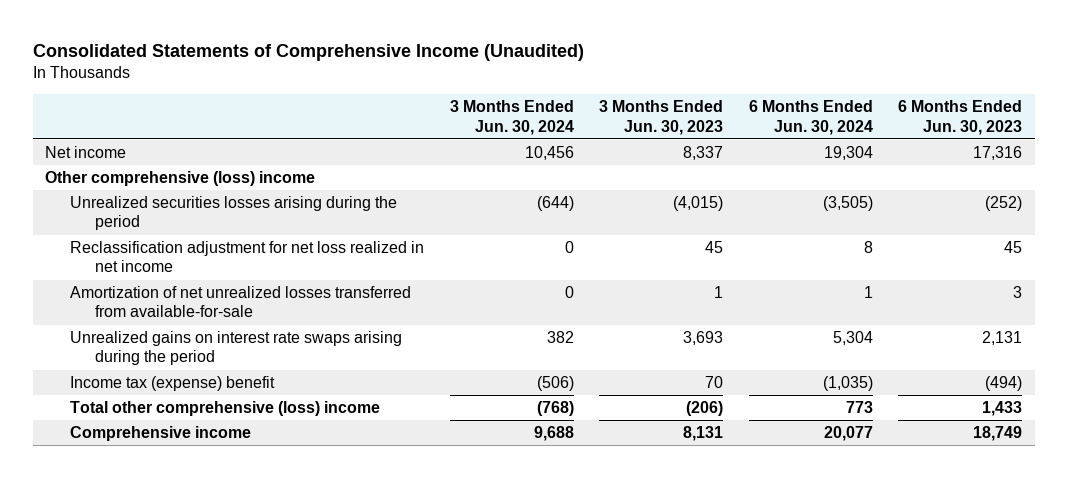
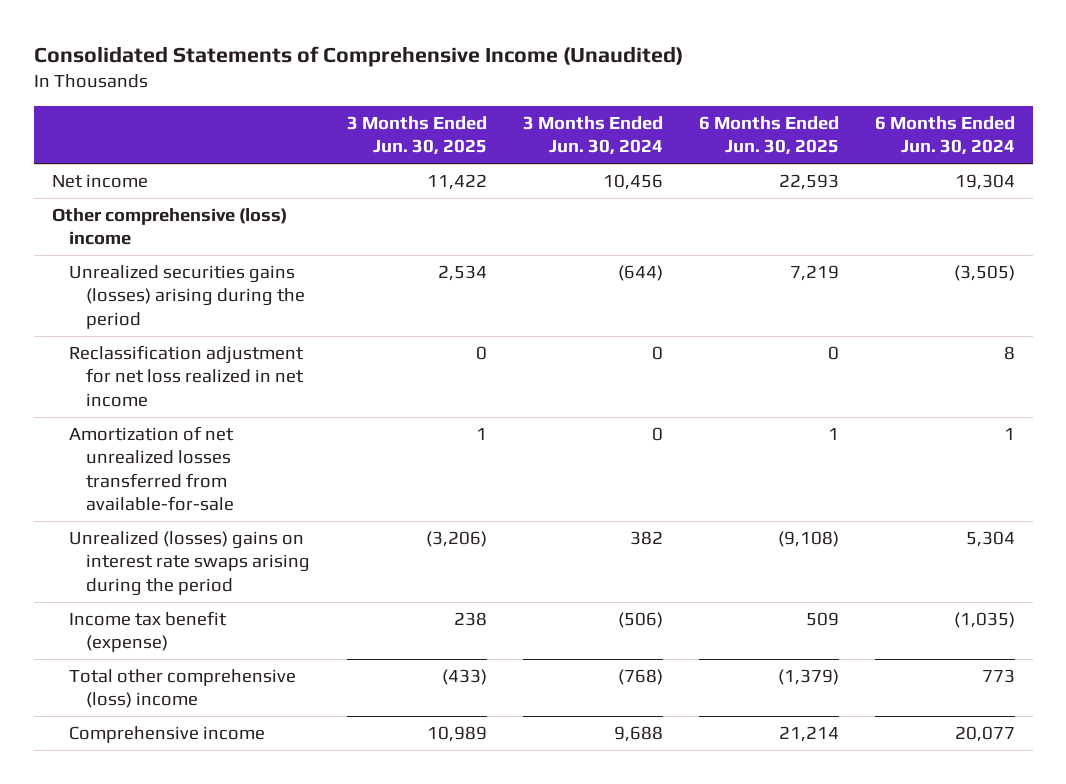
[599,100,724,135] 3 Months Ended Jun. 30, 2023 -> none
[898,100,1023,135] 6 Months Ended Jun. 30, 2023 -> none
none -> [346,115,487,156] 3 Months Ended Jun. 30, 2025
none -> [698,115,839,156] 6 Months Ended Jun. 30, 2025
[70,196,398,231] Unrealized securities losses arising during the period -> [69,264,306,329] Unrealized securities gains (losses) arising during the period
[70,331,403,366] Unrealized gains on interest rate swaps arising during the period -> [69,530,311,596] Unrealized (losses) gains on interest rate swaps arising during the period
[70,376,276,392] Income tax (expense) benefit -> [69,610,228,653] Income tax benefit (expense)

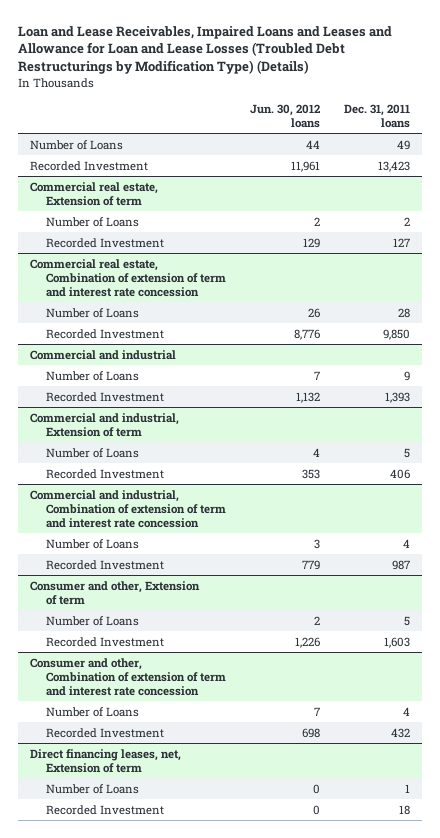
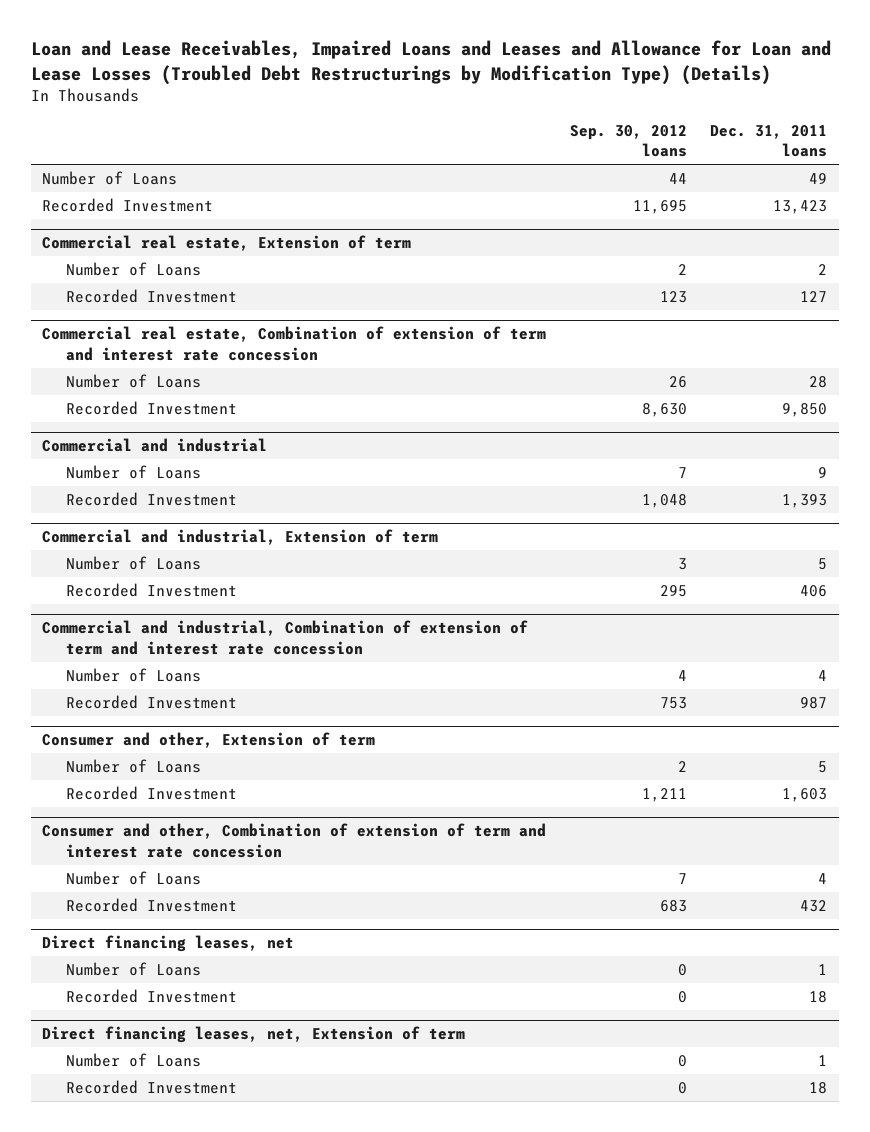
[249,103,320,129] Jun. 30, 2012 loans -> none
none -> [569,124,687,158] Sep. 30, 2012 loans
none -> [42,935,295,953] Direct financing leases, net
none -> [66,962,202,977] Number of Loans
none -> [66,989,238,1004] Recorded Investment

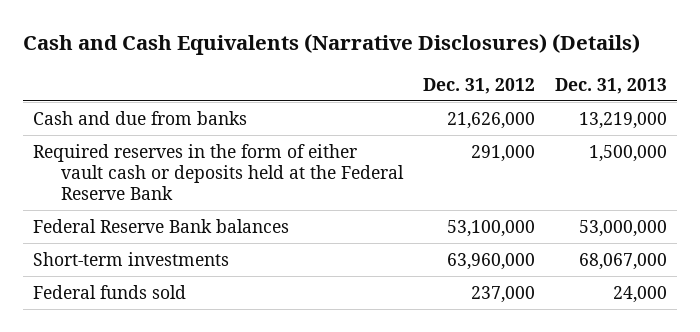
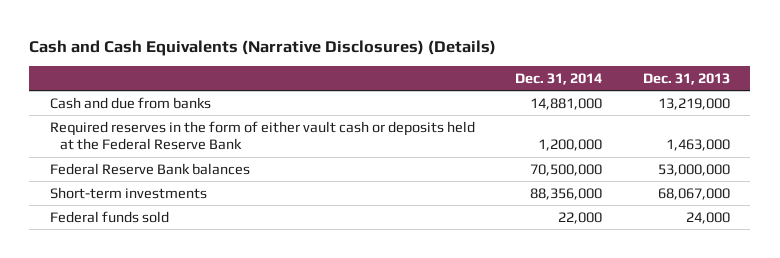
[422,77,535,94] Dec. 31, 2012 -> none
none -> [515,72,603,85] Dec. 31, 2014
[588,144,667,162] 1,500,000 -> [666,139,731,152] 1,463,000

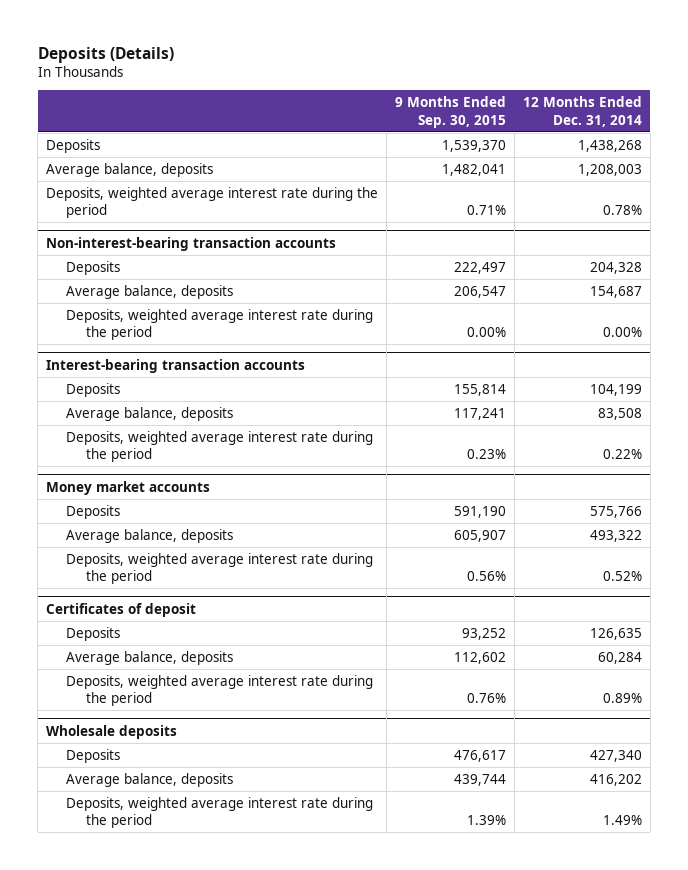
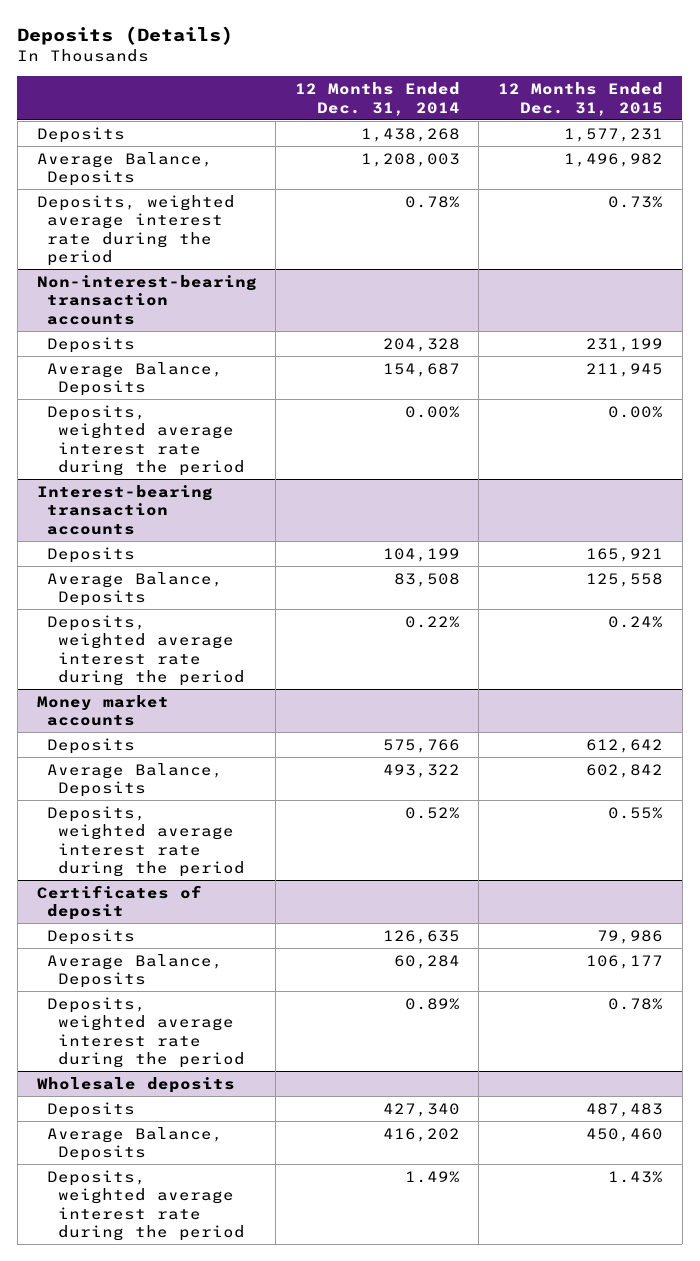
[395,96,507,128] 9 Months Ended Sep. 30, 2015 -> none
none -> [498,81,664,116] 12 Months Ended Dec. 31, 2015
[46,162,214,177] Average balance, deposits -> [36,151,213,187] Average Balance, Deposits
[66,284,234,299] Average balance, deposits -> [47,361,224,397] Average Balance, Deposits
[66,406,234,421] Average balance, deposits -> [47,571,224,607] Average Balance, Deposits
[66,528,234,543] Average balance, deposits -> [47,762,224,798] Average Balance, Deposits
[66,650,234,665] Average balance, deposits -> [47,953,224,989] Average Balance, Deposits
[66,772,234,787] Average balance, deposits -> [47,1126,224,1162] Average Balance, Deposits

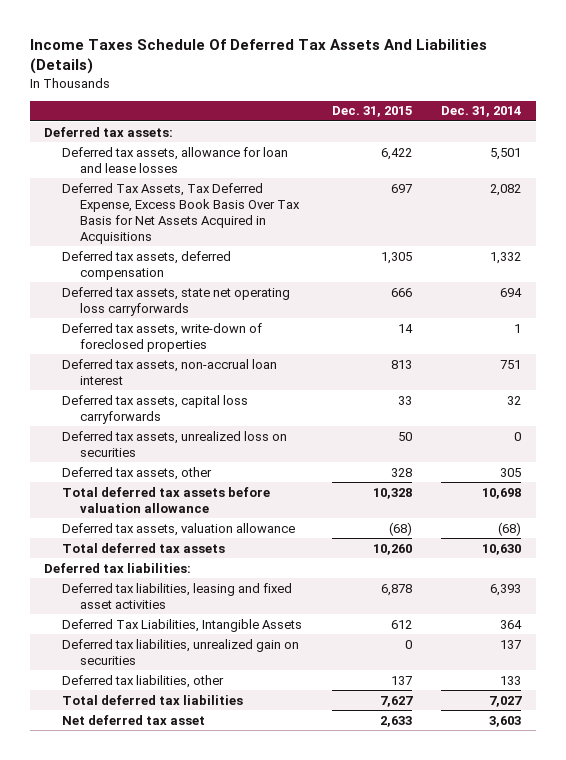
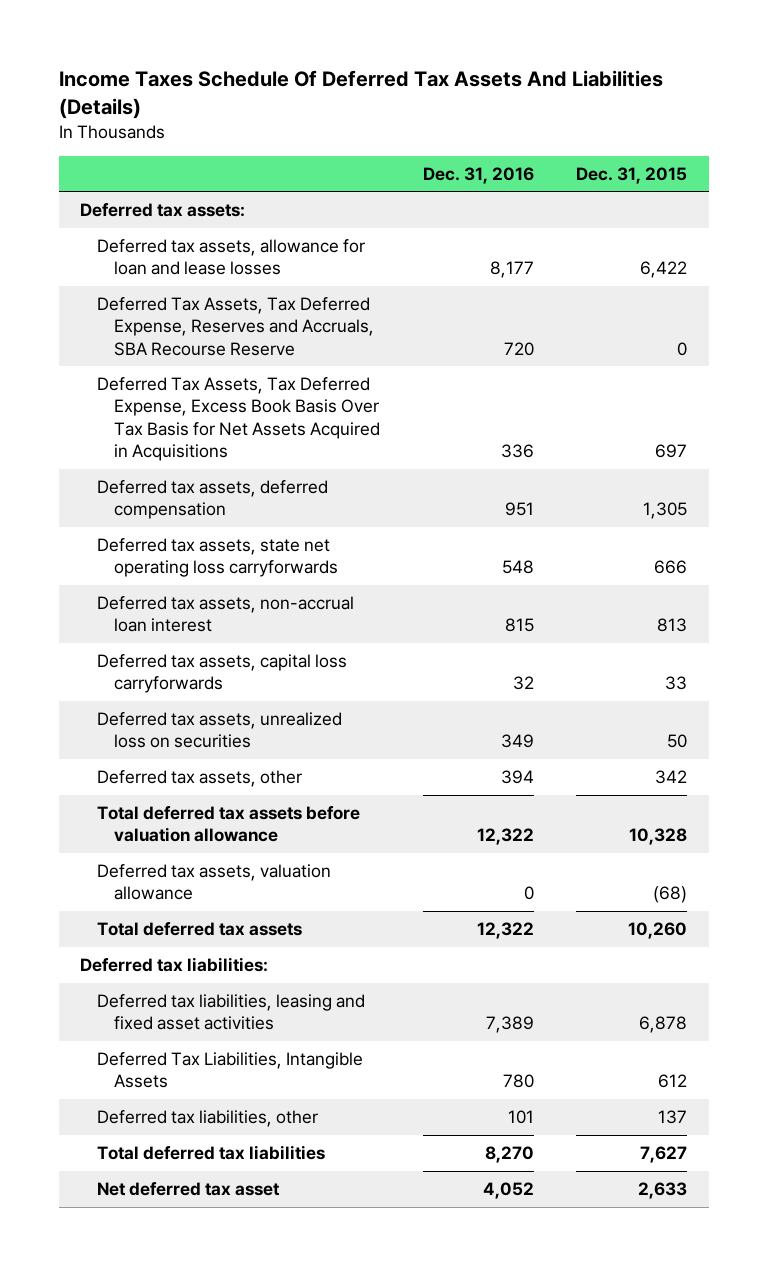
[441,106,522,118] Dec. 31, 2014 -> none
none -> [422,166,534,184] Dec. 31, 2016
none -> [96,297,374,356] Deferred Tax Assets, Tax Deferred Expense, Reserves and Accruals, SBA Recourse Reserve
[62,322,263,352] Deferred tax assets, write-down of foreclosed properties -> none
[390,467,412,477] 328 -> [655,770,688,785] 342
[62,638,300,665] Deferred tax liabilities, unrealized gain on securities -> none

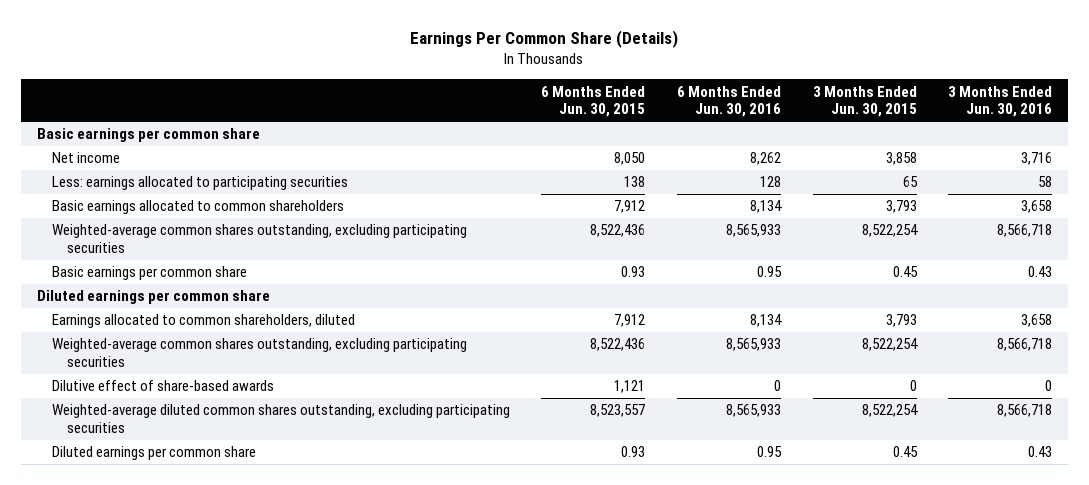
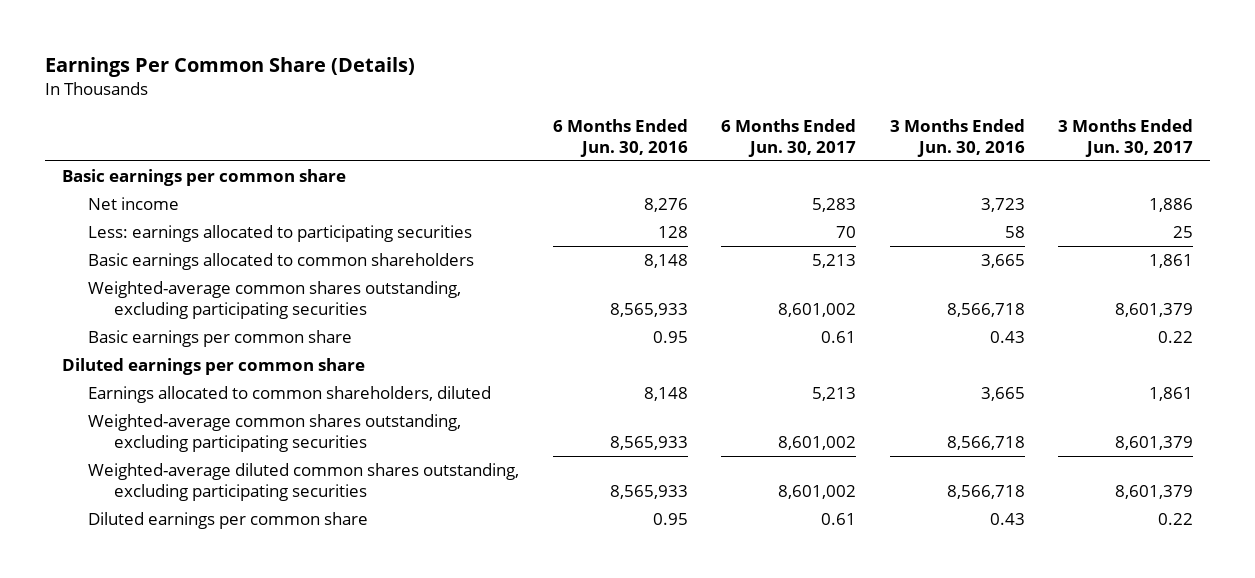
[541,85,646,118] 6 Months Ended Jun. 30, 2015 -> none
[812,85,917,118] 3 Months Ended Jun. 30, 2015 -> none
none -> [721,119,857,157] 6 Months Ended Jun. 30, 2017
none -> [1058,119,1194,157] 3 Months Ended Jun. 30, 2017
[750,152,782,166] 8,262 -> [643,198,688,213] 8,276
[1021,152,1053,166] 3,716 -> [980,198,1025,213] 3,723
[750,200,783,214] 8,134 -> [643,254,688,269] 8,148
[1021,200,1053,214] 3,658 -> [980,254,1025,269] 3,665
[750,314,783,328] 8,134 -> [643,387,688,402] 8,148
[1021,314,1053,328] 3,658 -> [980,387,1025,402] 3,665
[51,380,274,392] Dilutive effect of share-based awards -> none

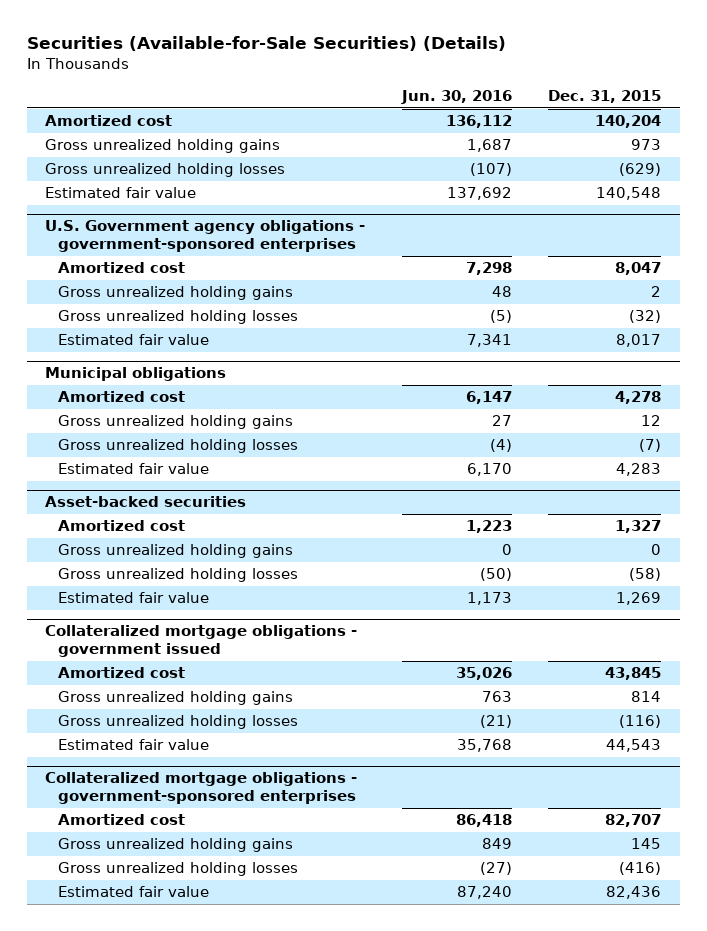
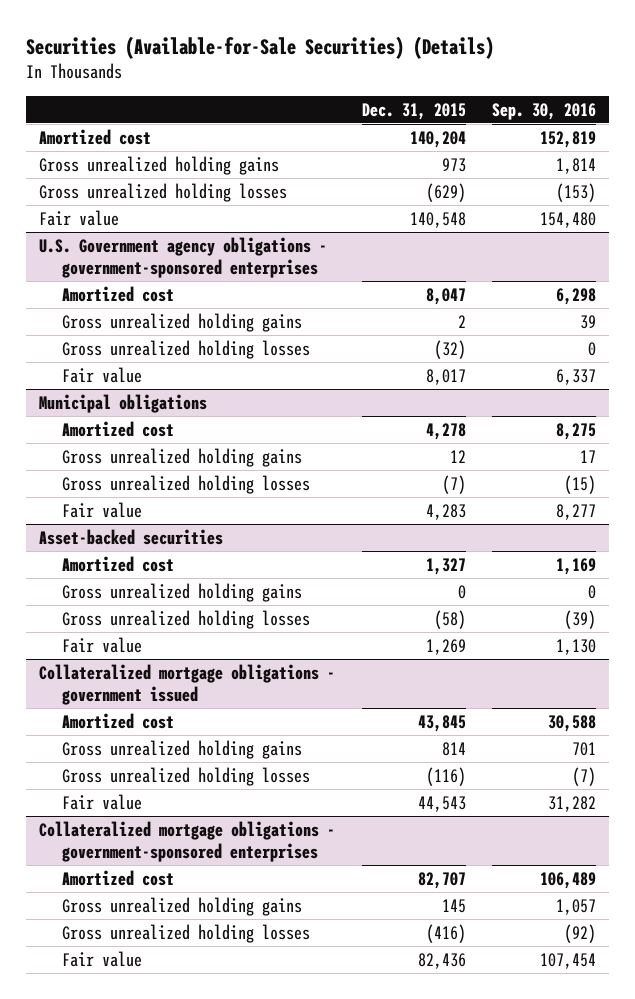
[400,89,512,104] Jun. 30, 2016 -> none
none -> [492,102,597,120] Sep. 30, 2016
[45,187,197,199] Estimated fair value -> [38,209,119,226] Fair value
[57,334,209,346] Estimated fair value -> [61,366,142,383] Fair value
[57,463,209,475] Estimated fair value -> [61,501,142,518] Fair value
[57,592,209,604] Estimated fair value -> [61,636,142,653] Fair value
[57,739,209,751] Estimated fair value -> [61,793,142,810] Fair value
[57,886,209,898] Estimated fair value -> [61,950,142,967] Fair value

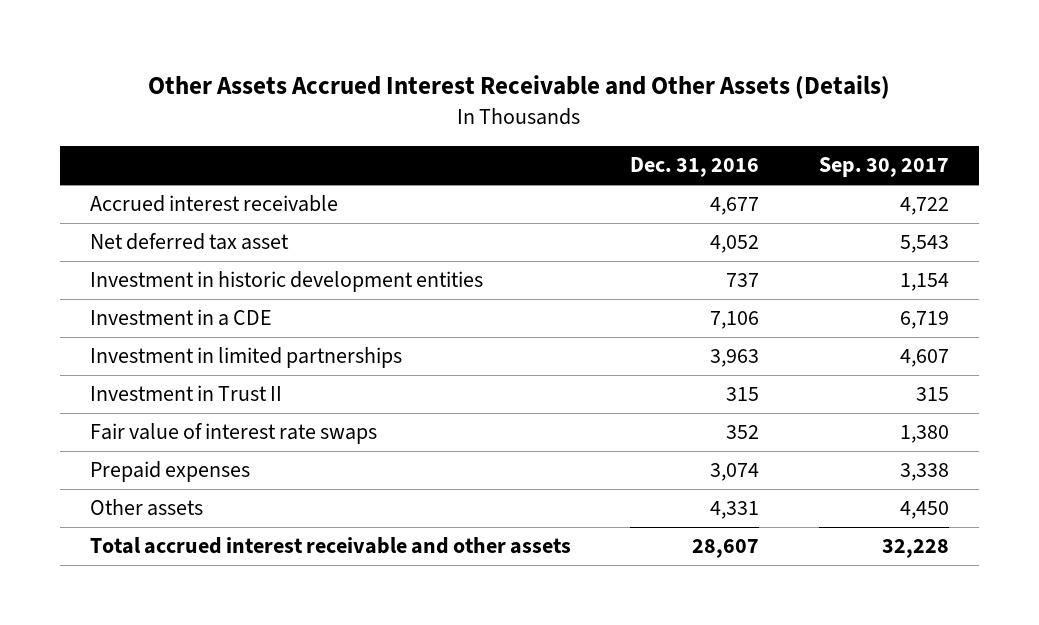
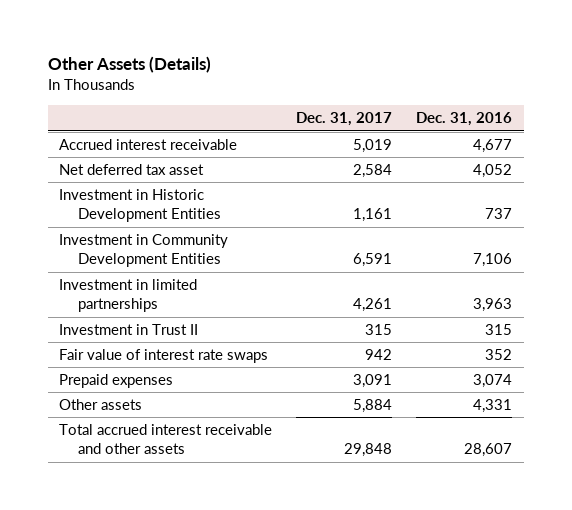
[148,75,891,100] Other Assets Accrued Interest Receivable and Other Assets (Details) -> [47,56,211,74] Other Assets (Details)
[819,157,950,178] Sep. 30, 2017 -> none
none -> [296,112,393,127] Dec. 31, 2017
[89,271,483,293] Investment in historic development entities -> [59,189,221,223] Investment in Historic Development Entities
[89,309,272,327] Investment in a CDE -> [59,234,229,268] Investment in Community Development Entities

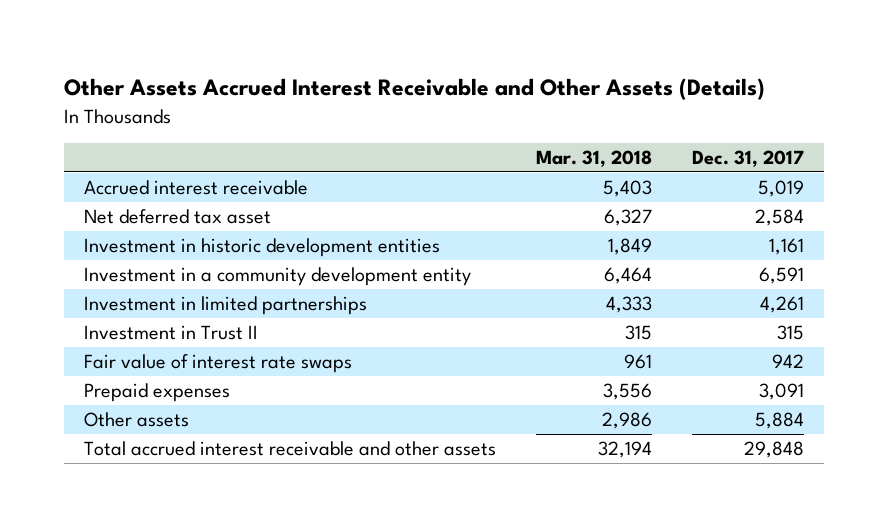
[47,56,211,74] Other Assets (Details) -> [64,78,766,101] Other Assets Accrued Interest Receivable and Other Assets (Details)
[416,112,513,127] Dec. 31, 2016 -> none
none -> [536,150,653,168] Mar. 31, 2018
[59,189,221,223] Investment in Historic Development Entities -> [84,238,441,258] Investment in historic development entities
[59,234,229,268] Investment in Community Development Entities -> [84,267,472,287] Investment in a community development entity

